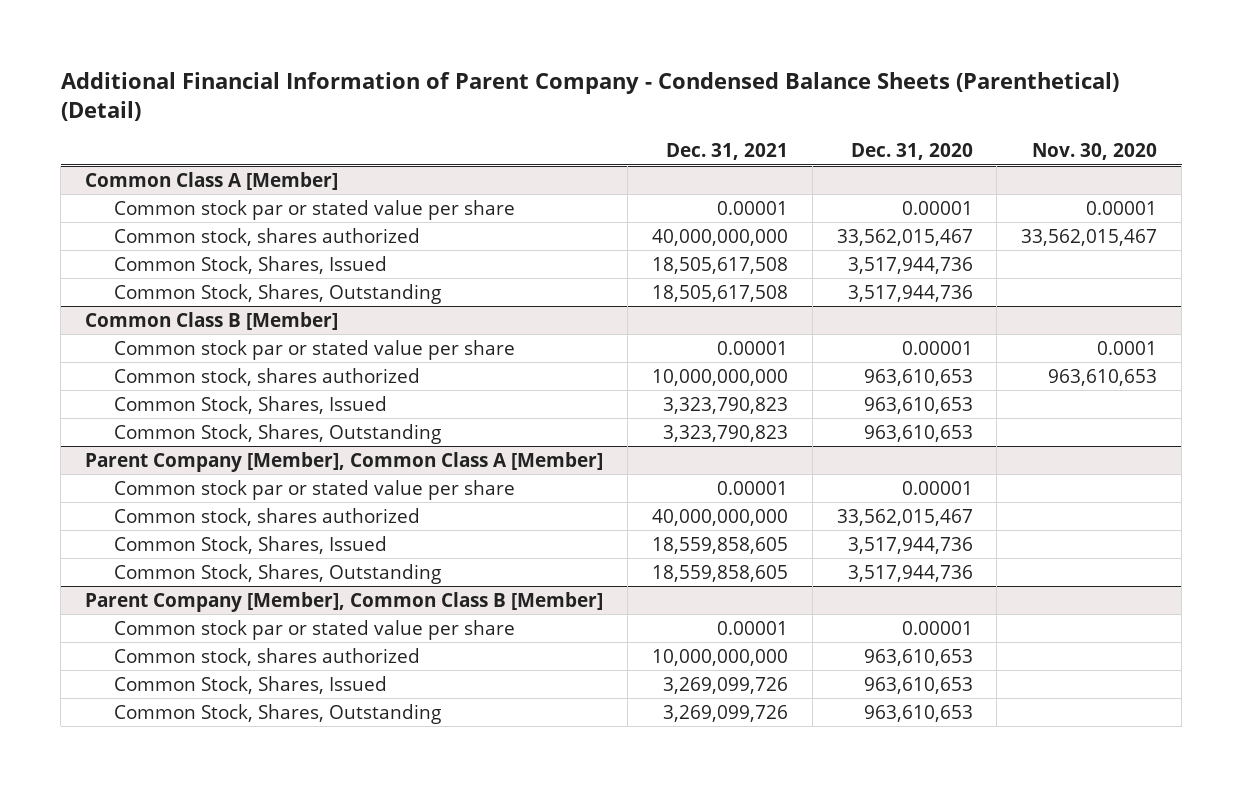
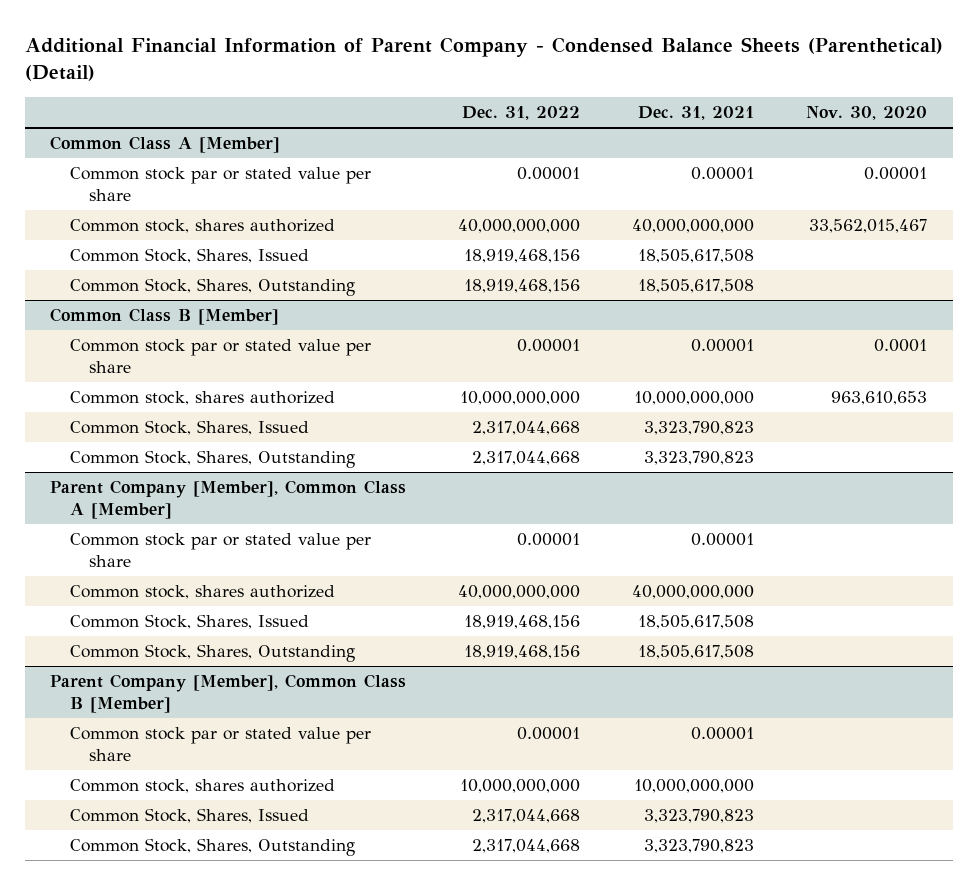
[850,143,973,161] Dec. 31, 2020 -> none
none -> [462,106,581,121] Dec. 31, 2022
[651,536,788,554] 18,559,858,605 -> [638,615,755,630] 18,505,617,508
[651,564,788,582] 18,559,858,605 -> [638,645,755,660] 18,505,617,508
[662,676,788,694] 3,269,099,726 -> [644,809,755,824] 3,323,790,823
[662,704,788,722] 3,269,099,726 -> [644,839,755,854] 3,323,790,823

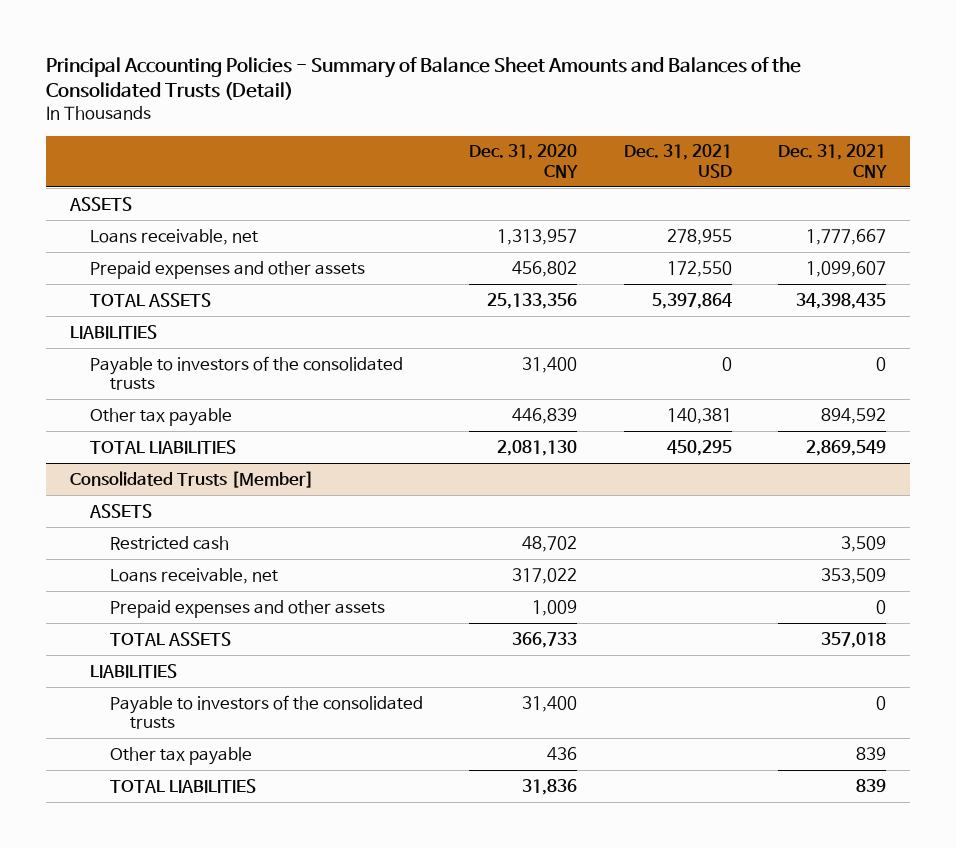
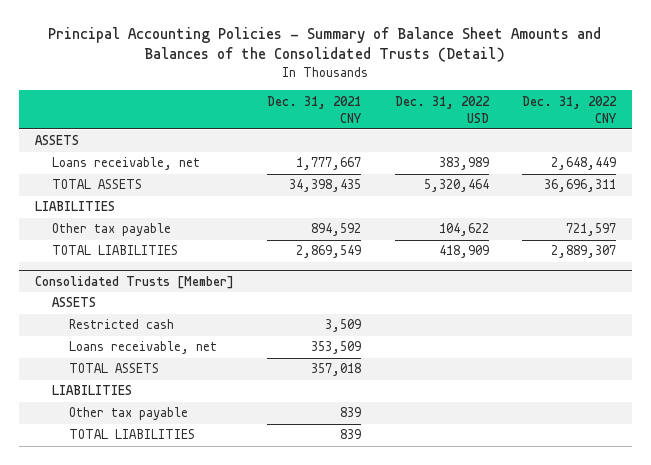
[469,144,579,178] Dec. 31, 2020 CNY -> none
[623,144,732,178] Dec. 31, 2021 USD -> none
none -> [394,95,490,123] Dec. 31, 2022 USD
none -> [521,95,617,123] Dec. 31, 2022 CNY
[89,260,365,279] Prepaid expenses and other assets -> none
[89,355,403,391] Payable to investors of the consolidated trusts -> none
[109,599,385,618] Prepaid expenses and other assets -> none
[109,694,423,730] Payable to investors of the consolidated trusts -> none

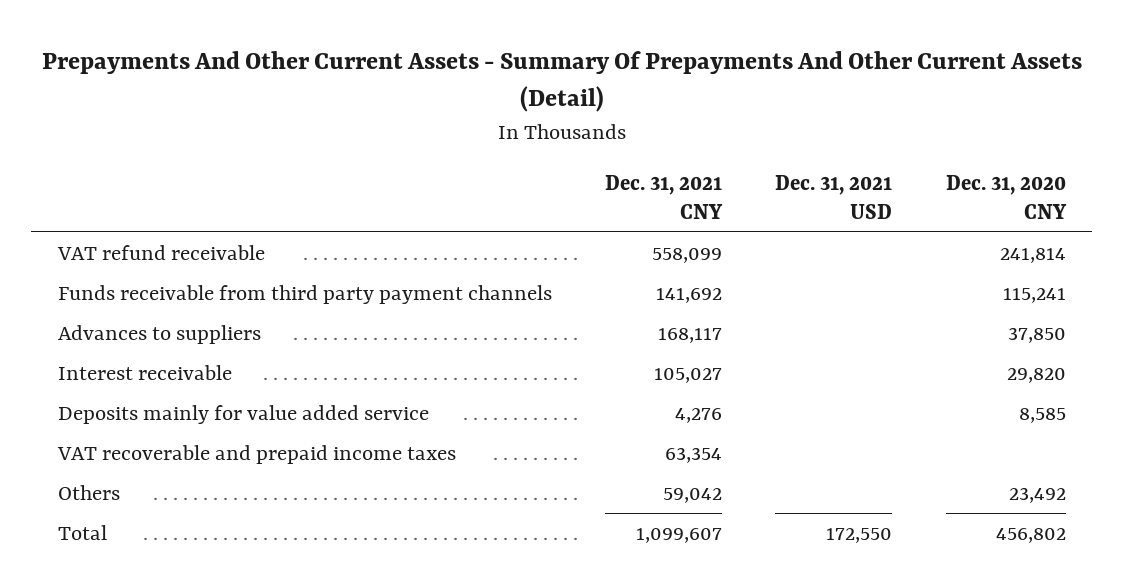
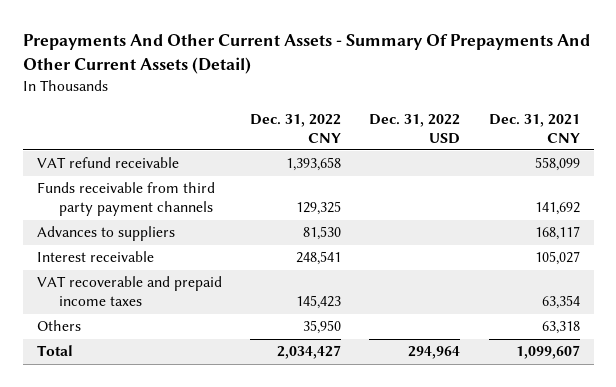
[775,174,893,219] Dec. 31, 2021 USD -> none
[945,174,1067,219] Dec. 31, 2020 CNY -> none
none -> [250,113,342,143] Dec. 31, 2022 CNY
none -> [369,113,461,144] Dec. 31, 2022 USD
[57,404,429,424] Deposits mainly for value added service -> none
[662,487,722,503] 59,042 -> [541,321,580,335] 63,318

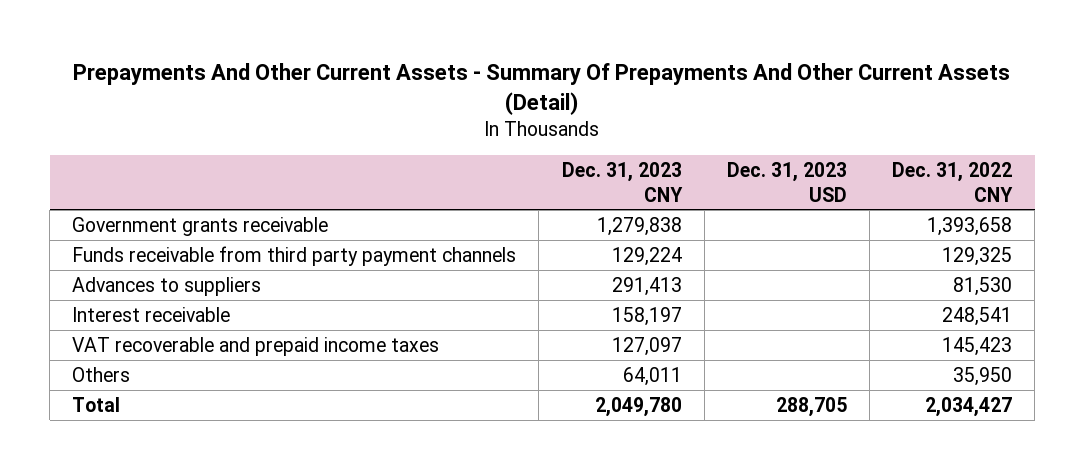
[369,113,461,144] Dec. 31, 2022 USD -> none
[488,113,580,143] Dec. 31, 2021 CNY -> none
none -> [561,161,683,202] Dec. 31, 2023 CNY
none -> [726,161,847,202] Dec. 31, 2023 USD
[36,157,179,169] VAT refund receivable -> [72,216,329,236] Government grants receivable

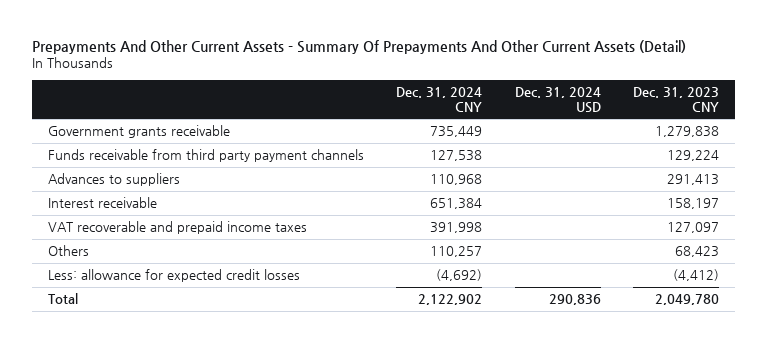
[726,161,847,202] Dec. 31, 2023 USD -> none
[891,161,1013,202] Dec. 31, 2022 CNY -> none
none -> [396,86,483,112] Dec. 31, 2024 CNY
none -> [514,86,601,113] Dec. 31, 2024 USD
[622,366,682,386] 64,011 -> [675,246,720,258] 68,423
none -> [47,269,300,283] Less: allowance for expected credit losses

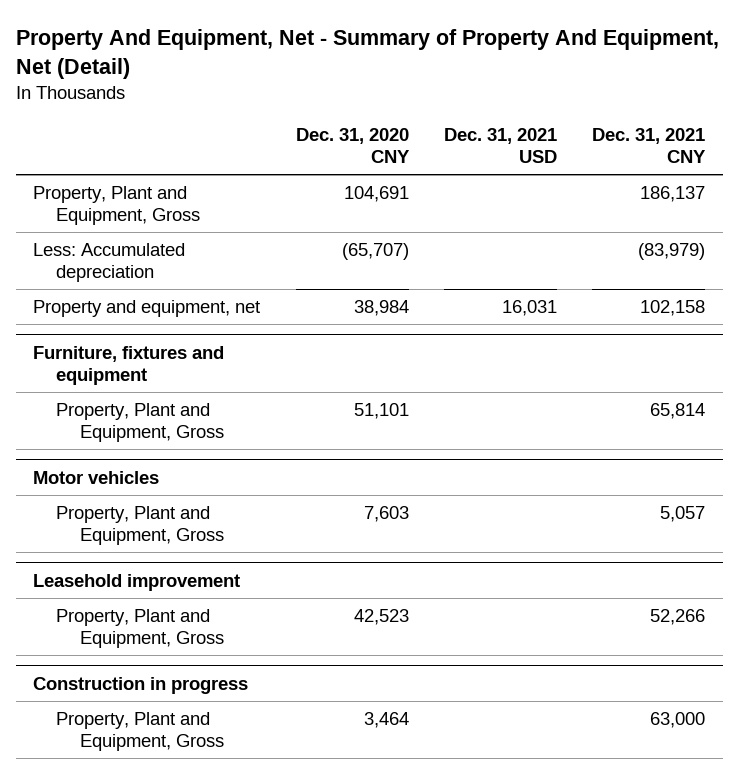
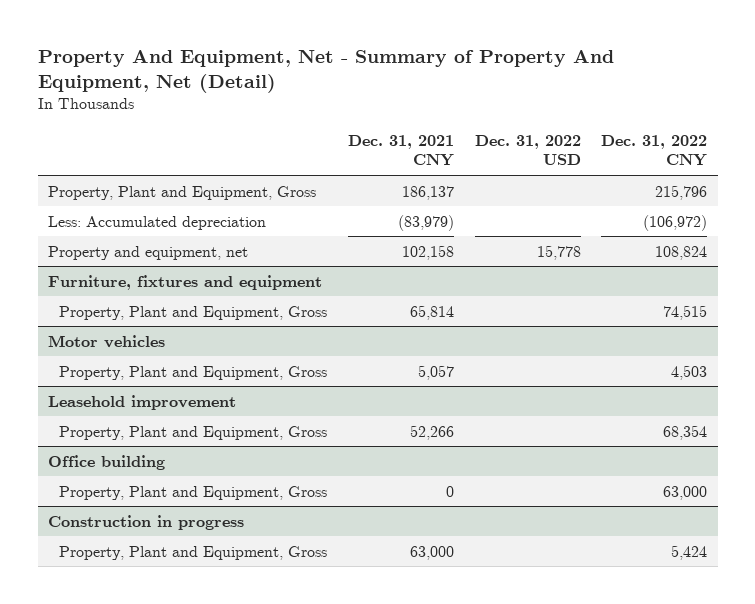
[295,128,410,164] Dec. 31, 2020 CNY -> none
[443,128,557,164] Dec. 31, 2021 USD -> none
none -> [474,134,581,166] Dec. 31, 2022 USD
none -> [601,134,708,167] Dec. 31, 2022 CNY
none -> [48,454,166,470] Office building
none -> [59,485,328,500] Property, Plant and Equipment, Gross

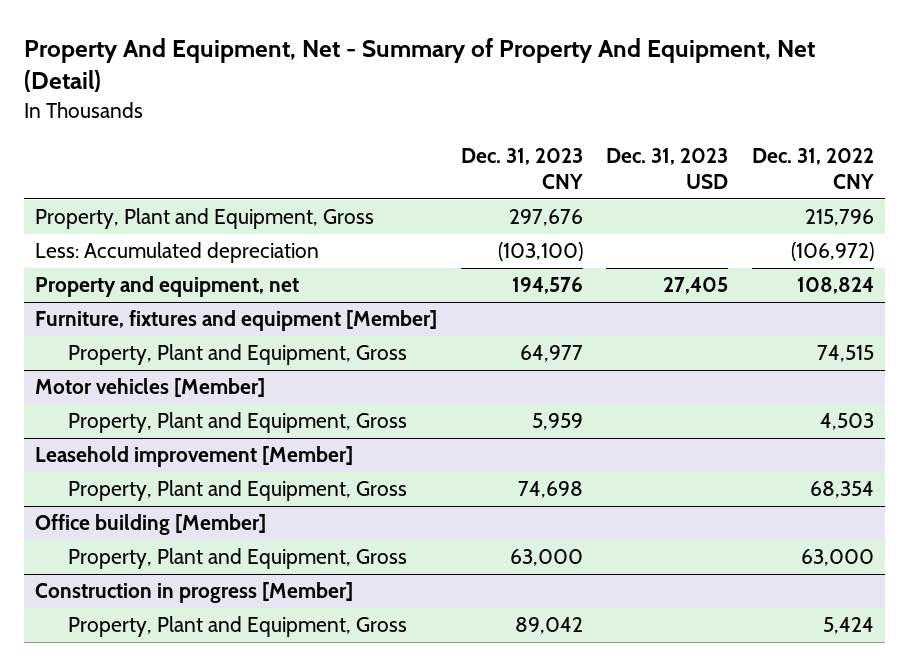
[348,134,455,167] Dec. 31, 2021 CNY -> none
[474,134,581,166] Dec. 31, 2022 USD -> none
none -> [460,148,583,190] Dec. 31, 2023 CNY
none -> [606,148,729,190] Dec. 31, 2023 USD
[48,274,323,290] Furniture, fixtures and equipment -> [35,310,438,332] Furniture, fixtures and equipment [Member]
[48,334,166,348] Motor vehicles -> [35,378,266,398] Motor vehicles [Member]
[48,394,237,410] Leasehold improvement -> [35,446,354,468] Leasehold improvement [Member]
[48,454,166,470] Office building -> [35,514,267,536] Office building [Member]
[48,514,245,530] Construction in progress -> [35,582,354,604] Construction in progress [Member]

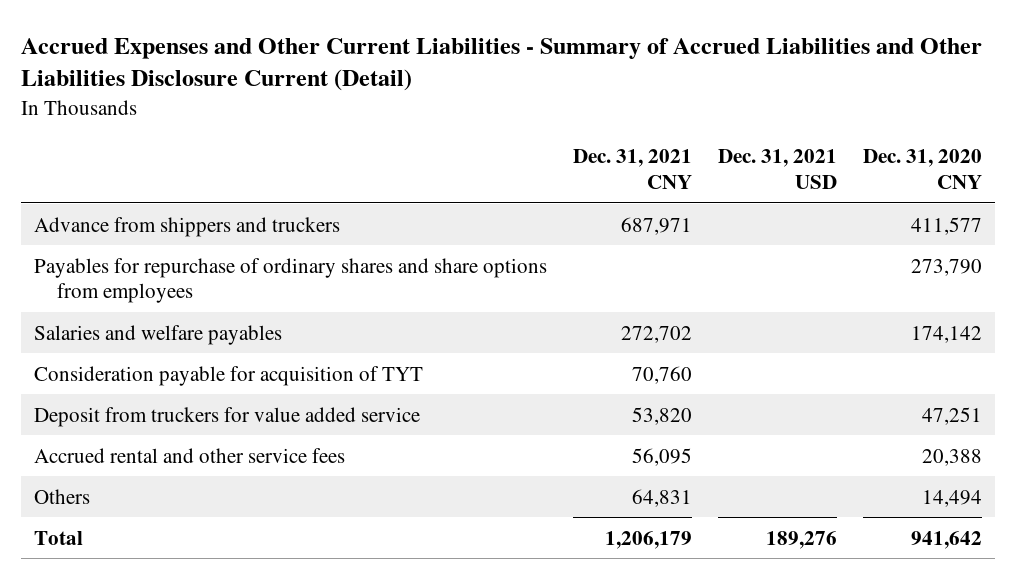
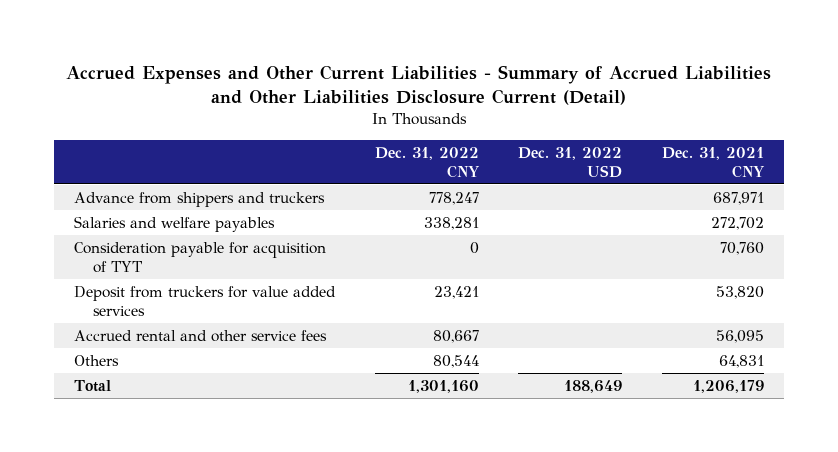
[718,149,838,189] Dec. 31, 2021 USD -> none
[863,149,983,189] Dec. 31, 2020 CNY -> none
none -> [374,146,480,178] Dec. 31, 2022 CNY
none -> [518,146,623,178] Dec. 31, 2022 USD
[34,257,548,304] Payables for repurchase of ordinary shares and share options from employees -> none
[34,406,421,427] Deposit from truckers for value added service -> [74,285,337,317] Deposit from truckers for value added services

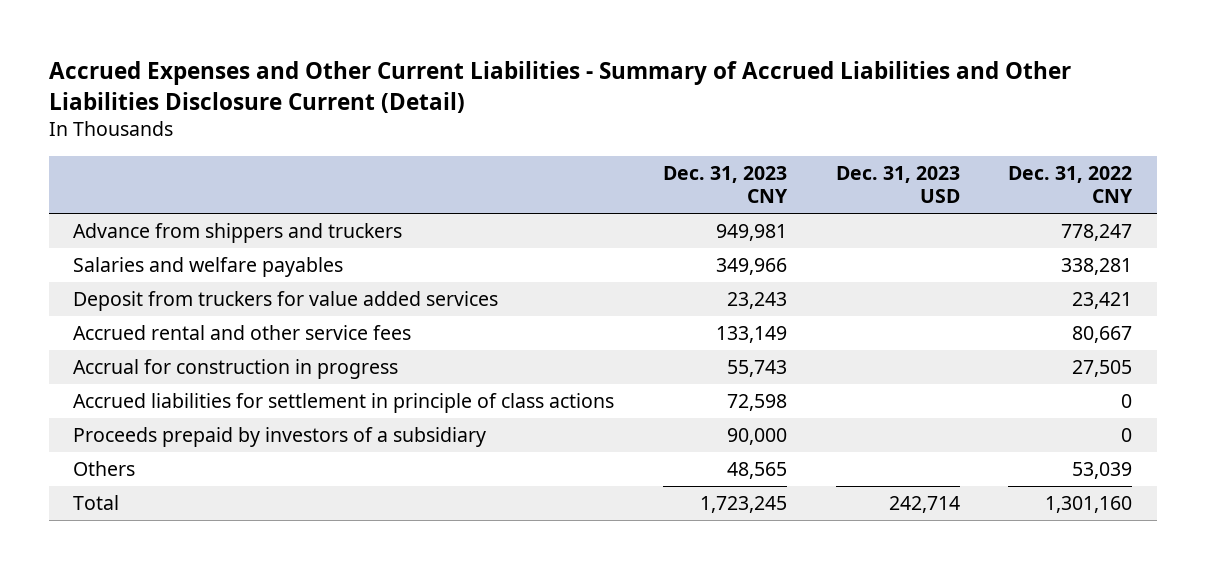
[518,146,623,178] Dec. 31, 2022 USD -> none
[662,146,766,178] Dec. 31, 2021 CNY -> none
none -> [663,166,789,204] Dec. 31, 2023 CNY
none -> [835,166,960,204] Dec. 31, 2023 USD
[74,241,327,274] Consideration payable for acquisition of TYT -> none
none -> [73,359,399,380] Accrual for construction in progress
none -> [73,393,615,414] Accrued liabilities for settlement in principle of class actions
none -> [73,427,487,448] Proceeds prepaid by investors of a subsidiary
[432,354,479,368] 80,544 -> [1072,462,1133,480] 53,039

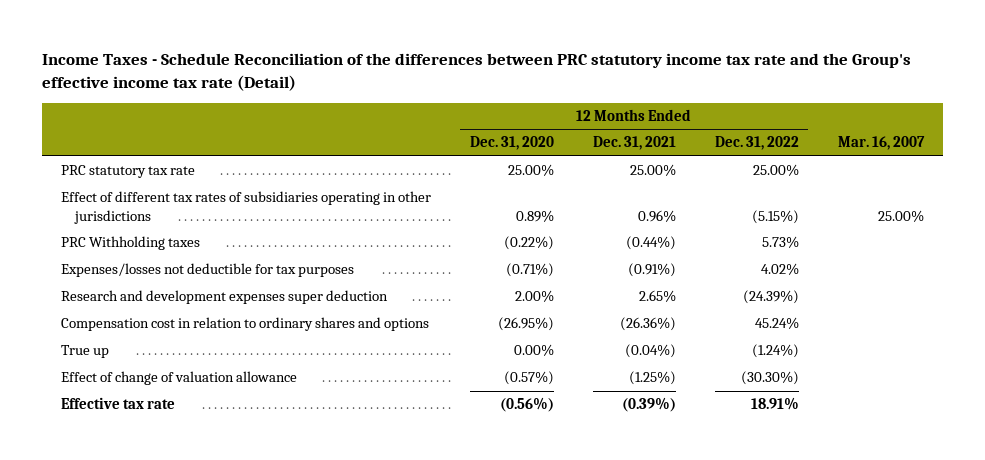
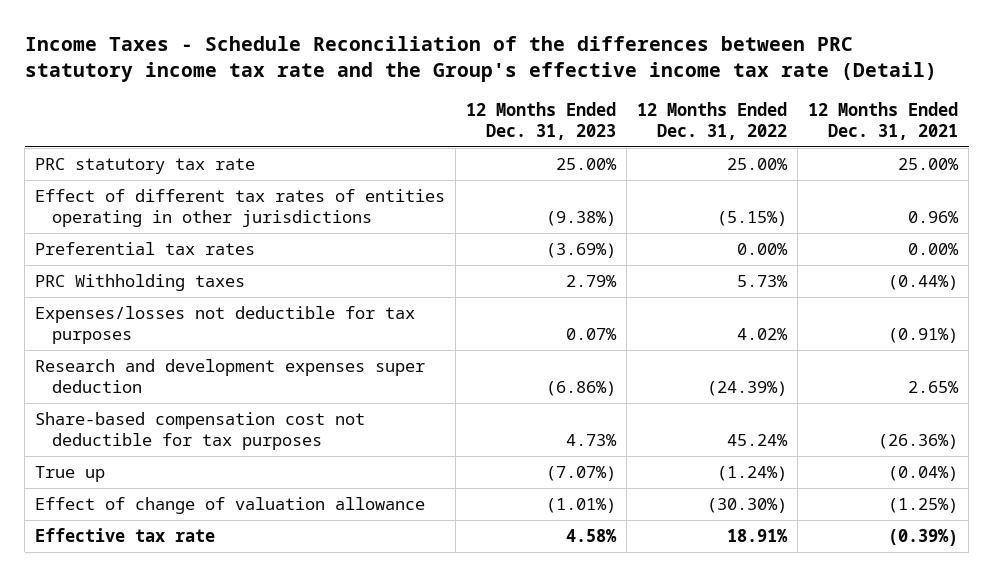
[469,136,554,151] Dec. 31, 2020 -> none
[837,136,925,151] Mar. 16, 2007 -> none
none -> [466,101,617,140] 12 Months Ended Dec. 31, 2023
[61,191,432,225] Effect of different tax rates of subsidiaries operating in other jurisdictions -> [35,188,446,228] Effect of different tax rates of entities operating in other jurisdictions
none -> [35,241,256,255] Preferential tax rates
[61,317,430,332] Compensation cost in relation to ordinary shares and options -> [35,411,366,451] Share-based compensation cost not deductible for tax purposes

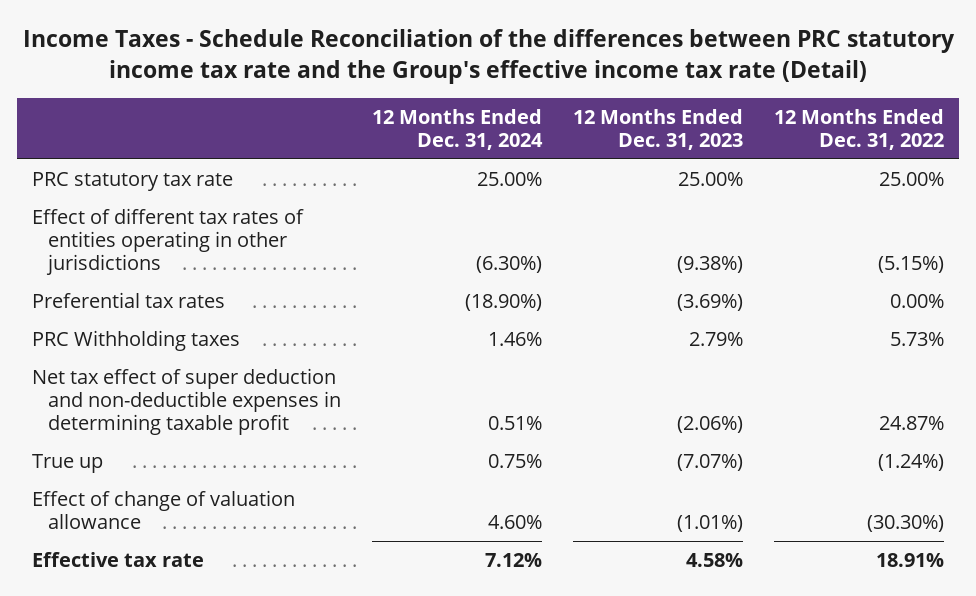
[808,101,959,140] 12 Months Ended Dec. 31, 2021 -> none
none -> [372,108,544,150] 12 Months Ended Dec. 31, 2024
[35,305,416,345] Expenses/losses not deductible for tax purposes -> none
[35,358,426,394] Research and development expenses super deduction -> none
[35,411,366,451] Share-based compensation cost not deductible for tax purposes -> none
none -> [32,367,342,435] Net tax effect of super deduction and non-deductible expenses in determining taxable profit

